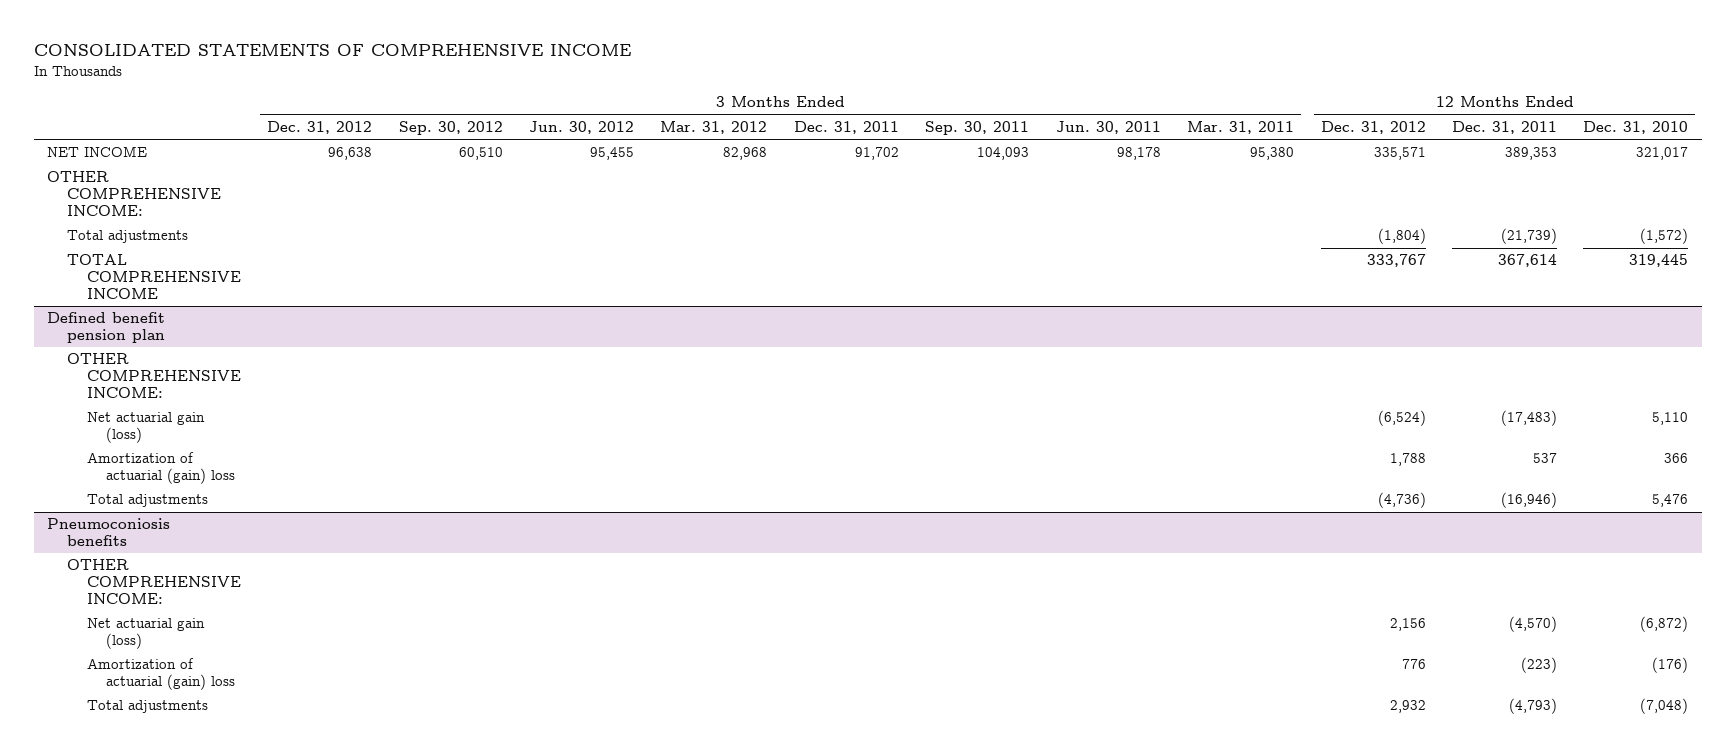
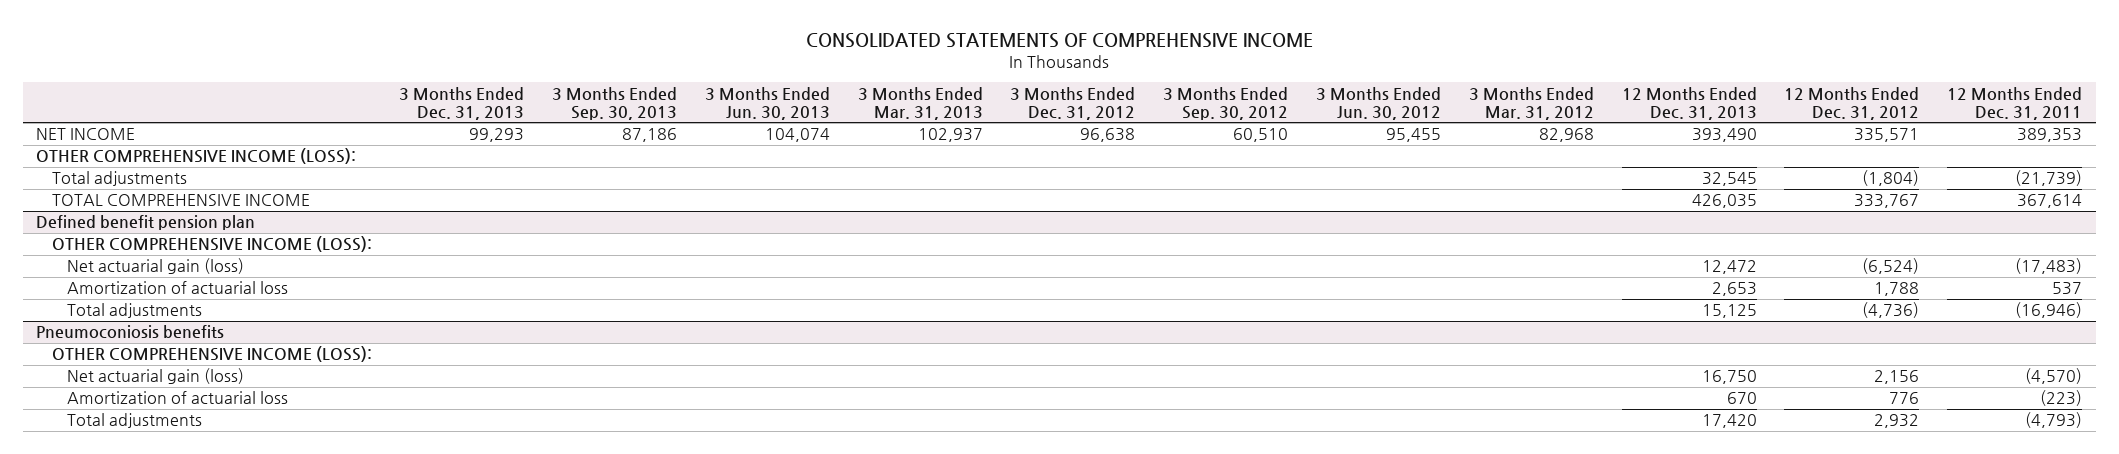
[793,120,899,134] Dec. 31, 2011 -> none
[925,120,1030,135] Sep. 30, 2011 -> none
[1055,120,1161,134] Jun. 30, 2011 -> none
[1187,120,1295,134] Mar. 31, 2011 -> none
[1583,120,1689,134] Dec. 31, 2010 -> none
none -> [399,86,525,120] 3 Months Ended Dec. 31, 2013
none -> [552,86,678,120] 3 Months Ended Sep. 30, 2013
none -> [704,86,830,120] 3 Months Ended Jun. 30, 2013
none -> [857,86,983,120] 3 Months Ended Mar. 31, 2013
none -> [1621,86,1757,120] 12 Months Ended Dec. 31, 2013
[47,171,222,216] OTHER COMPREHENSIVE INCOME: -> [36,148,357,165] OTHER COMPREHENSIVE INCOME (LOSS):
[67,353,241,398] OTHER COMPREHENSIVE INCOME: -> [51,236,372,253] OTHER COMPREHENSIVE INCOME (LOSS):
[86,452,236,484] Amortization of actuarial (gain) loss -> [66,281,288,295] Amortization of actuarial loss
[67,559,241,604] OTHER COMPREHENSIVE INCOME: -> [51,346,372,363] OTHER COMPREHENSIVE INCOME (LOSS):
[86,658,236,690] Amortization of actuarial (gain) loss -> [66,391,288,405] Amortization of actuarial loss

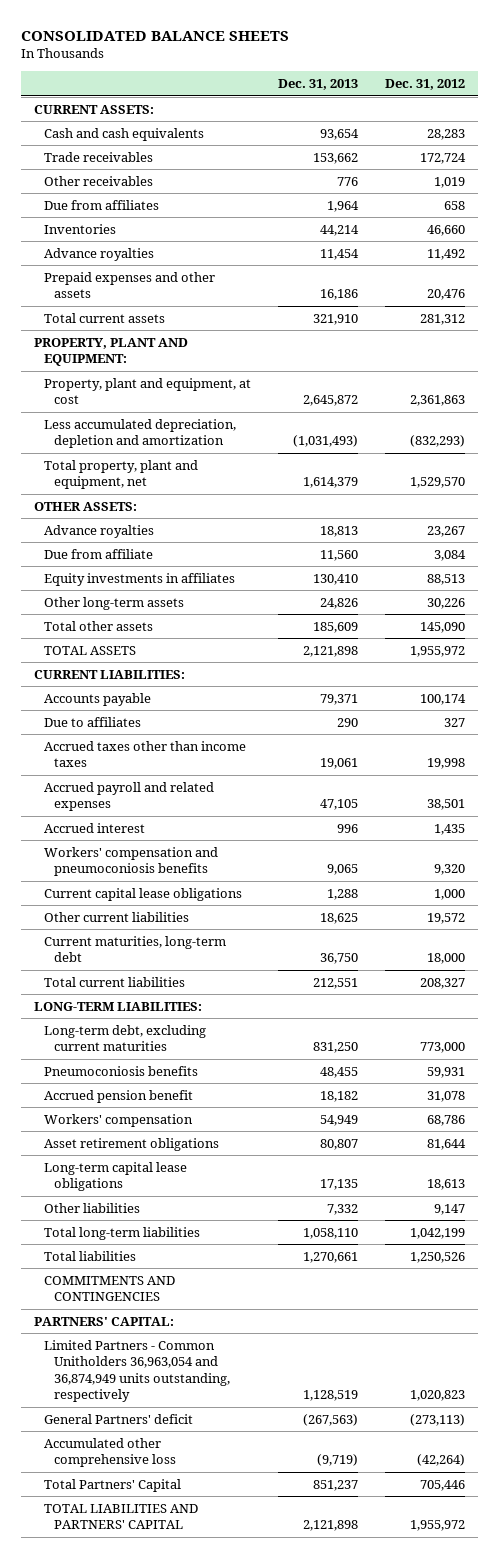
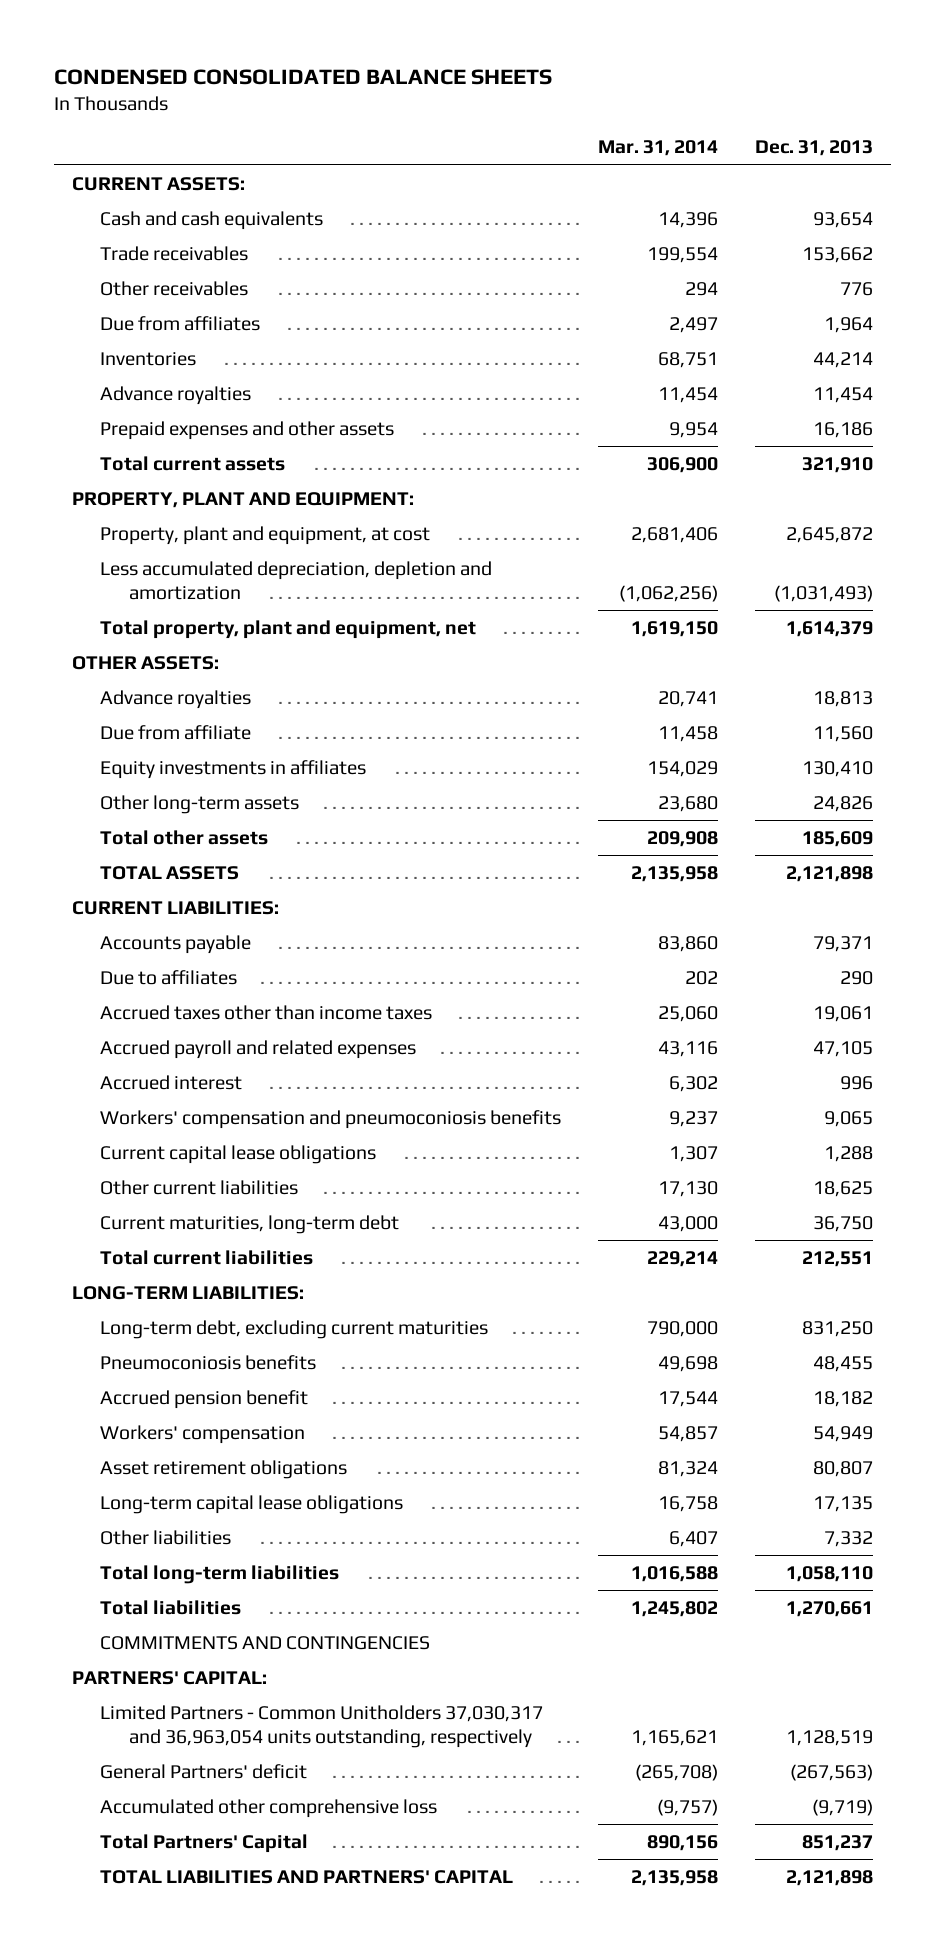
[20,30,289,41] CONSOLIDATED BALANCE SHEETS -> [54,68,553,85] CONDENSED CONSOLIDATED BALANCE SHEETS
[384,79,465,91] Dec. 31, 2012 -> none
none -> [598,140,719,157] Mar. 31, 2014
[44,1339,230,1402] Limited Partners - Common Unitholders 36,963,054 and 36,874,949 units outstanding, respectively -> [100,1704,544,1748] Limited Partners - Common Unitholders 37,030,317 and 36,963,054 units outstanding, respectively

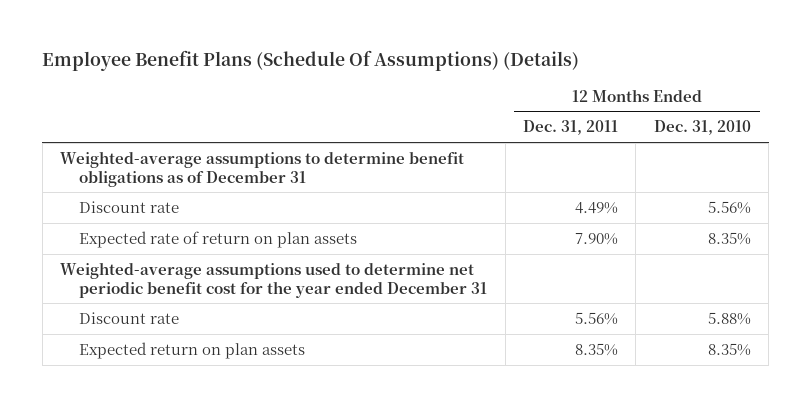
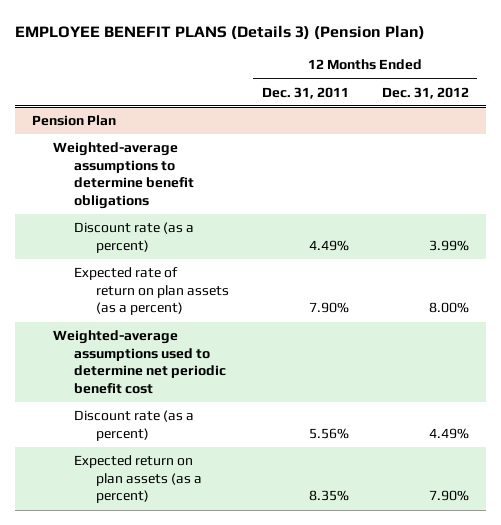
[42,49,580,71] Employee Benefit Plans (Schedule Of Assumptions) (Details) -> [15,24,426,40] EMPLOYEE BENEFIT PLANS (Details 3) (Pension Plan)
[653,120,751,136] Dec. 31, 2010 -> none
none -> [381,86,469,99] Dec. 31, 2012
none -> [31,115,116,127] Pension Plan
[60,150,465,187] Weighted-average assumptions to determine benefit obligations as of December 31 -> [53,142,195,209] Weighted-average assumptions to determine benefit obligations
[79,200,180,213] Discount rate -> [74,222,195,253] Discount rate (as a percent)
[79,230,358,248] Expected rate of return on plan assets -> [74,267,229,316] Expected rate of return on plan assets (as a percent)
[60,261,488,298] Weighted-average assumptions used to determine net periodic benefit cost for the year ended December 31 -> [53,330,227,394] Weighted-average assumptions used to determine net periodic benefit cost
[79,311,180,324] Discount rate -> [74,410,195,441] Discount rate (as a percent)
[79,341,306,359] Expected return on plan assets -> [74,455,202,504] Expected return on plan assets (as a percent)

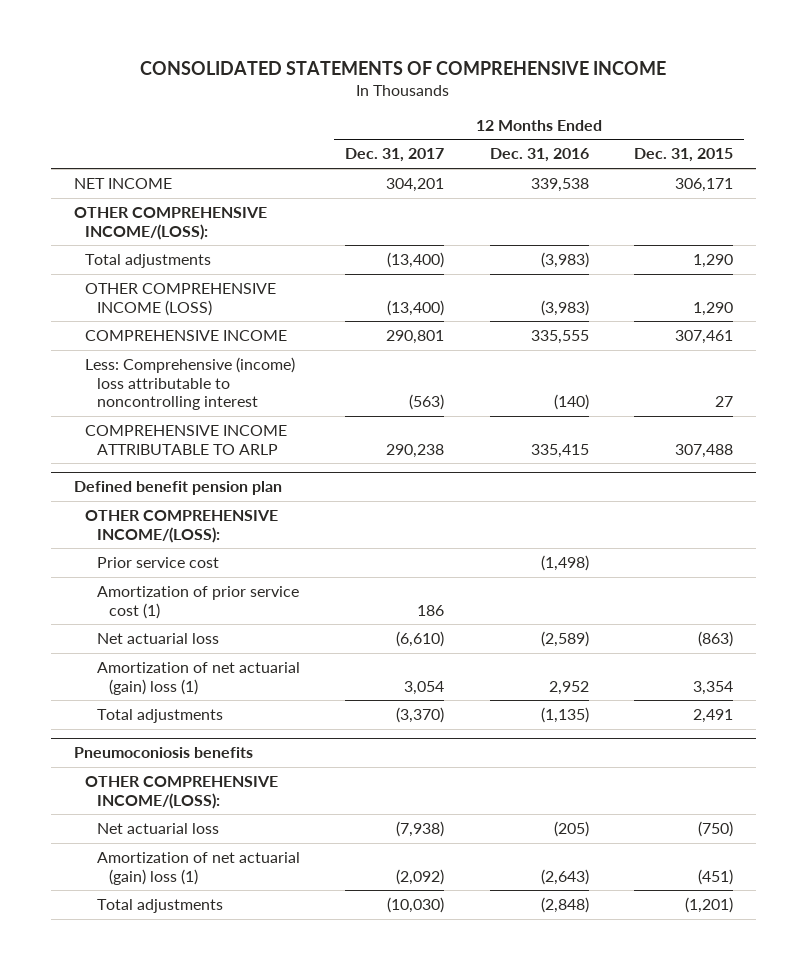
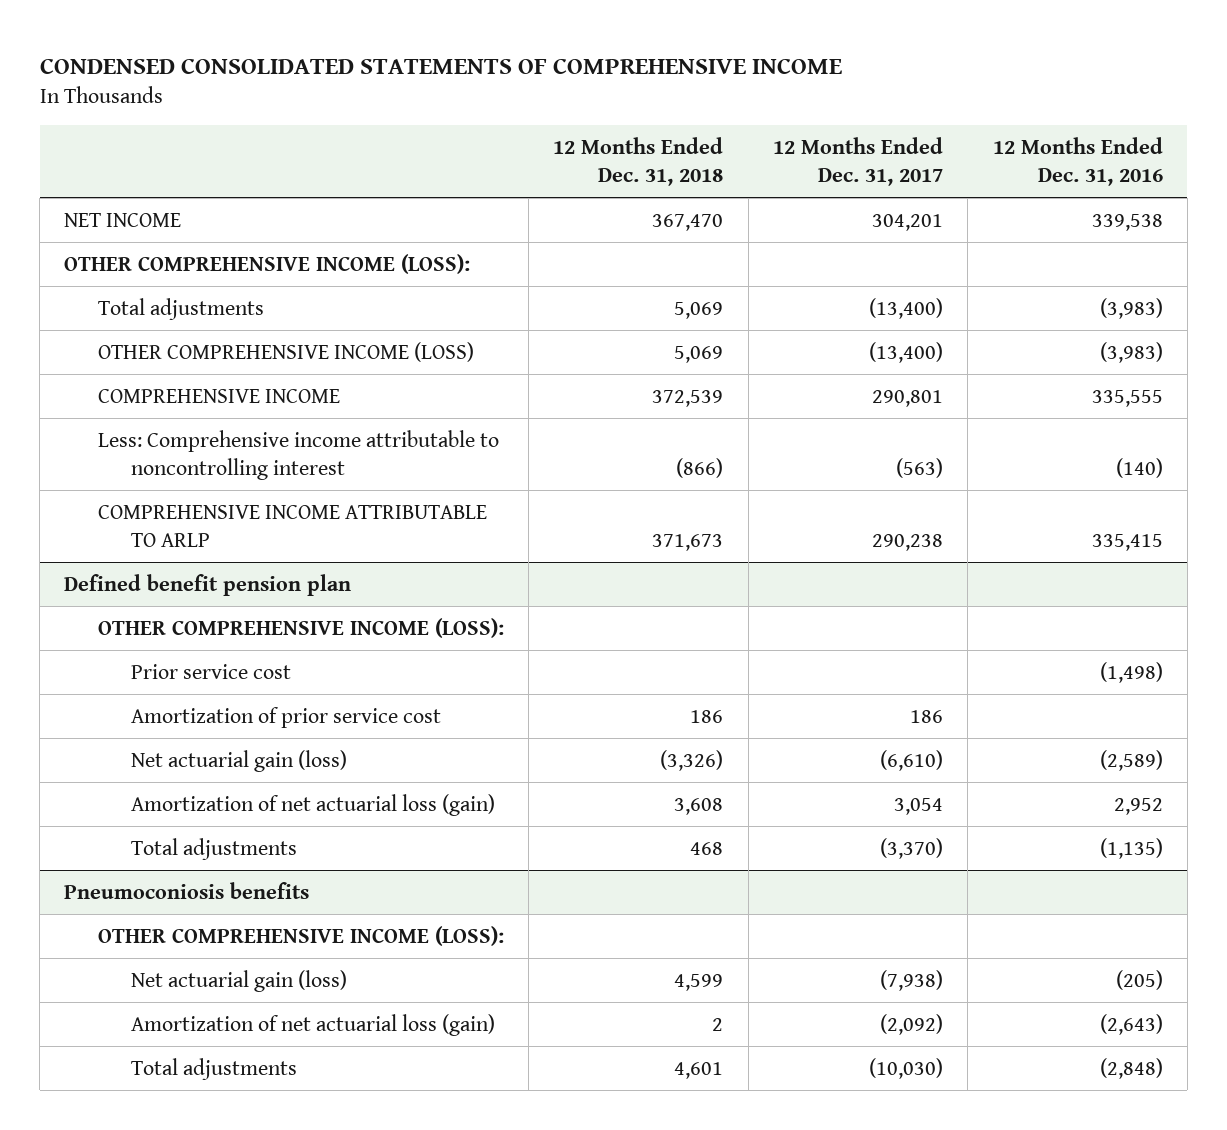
[140,60,667,75] CONSOLIDATED STATEMENTS OF COMPREHENSIVE INCOME -> [39,57,842,74] CONDENSED CONSOLIDATED STATEMENTS OF COMPREHENSIVE INCOME
[633,148,733,163] Dec. 31, 2015 -> none
none -> [553,136,724,186] 12 Months Ended Dec. 31, 2018
[73,206,267,240] OTHER COMPREHENSIVE INCOME/(LOSS): -> [64,253,471,274] OTHER COMPREHENSIVE INCOME (LOSS):
[85,356,296,411] Less: Comprehensive (income) loss attributable to noncontrolling interest -> [97,429,499,480] Less: Comprehensive income attributable to noncontrolling interest
[85,509,279,543] OTHER COMPREHENSIVE INCOME/(LOSS): -> [97,617,504,638] OTHER COMPREHENSIVE INCOME (LOSS):
[96,585,299,619] Amortization of prior service cost (1) -> [130,706,441,728] Amortization of prior service cost
[96,632,219,644] Net actuarial loss -> [130,749,347,772] Net actuarial gain (loss)
[96,661,300,695] Amortization of net actuarial (gain) loss (1) -> [130,793,495,816] Amortization of net actuarial loss (gain)
[85,775,279,809] OTHER COMPREHENSIVE INCOME/(LOSS): -> [97,925,504,946] OTHER COMPREHENSIVE INCOME (LOSS):
[96,822,219,834] Net actuarial loss -> [130,969,347,992] Net actuarial gain (loss)
[96,851,300,885] Amortization of net actuarial (gain) loss (1) -> [130,1013,495,1036] Amortization of net actuarial loss (gain)

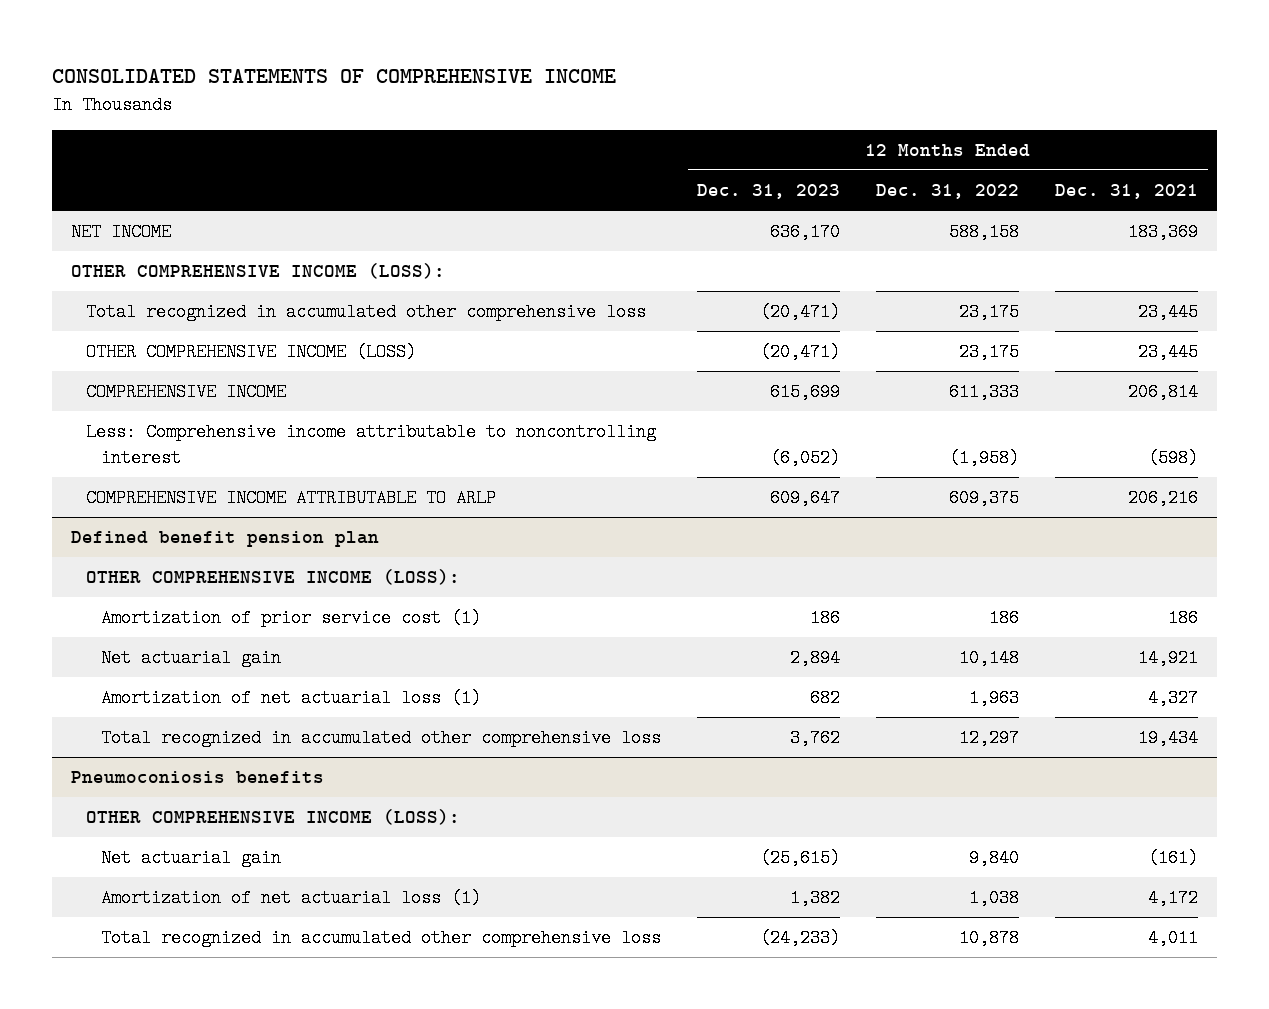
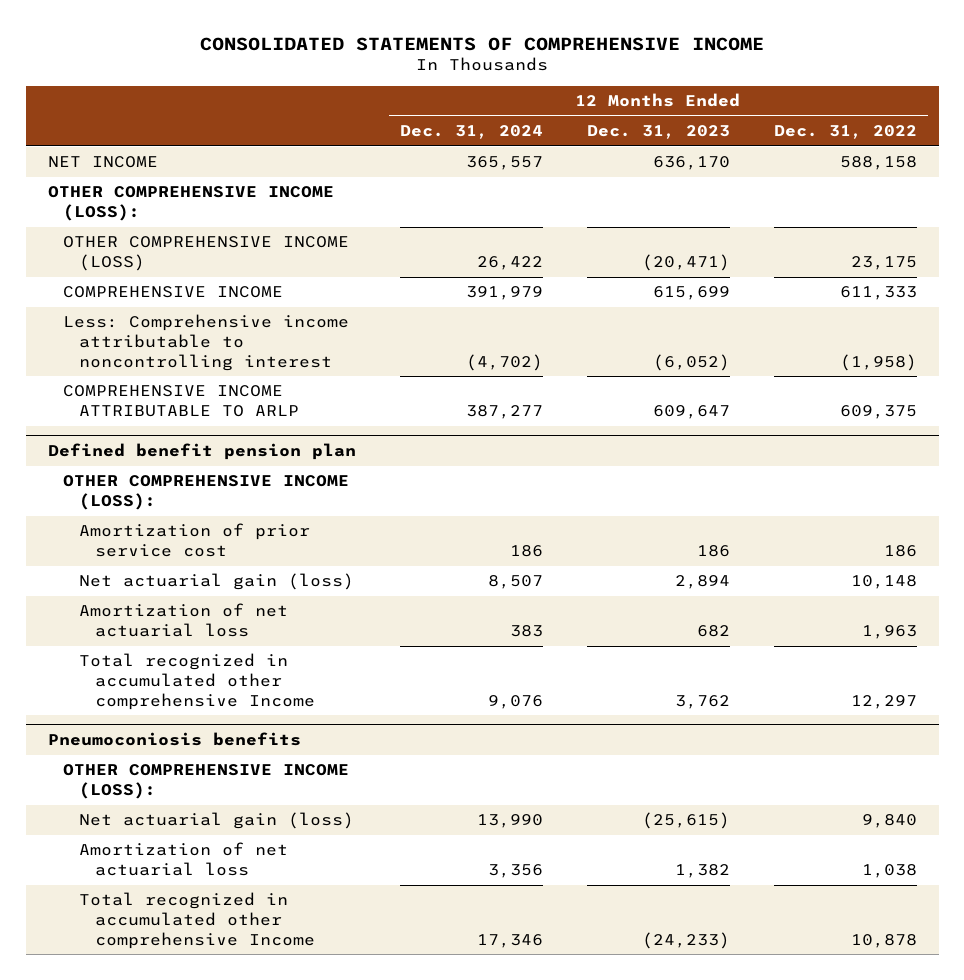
[1055,184,1199,200] Dec. 31, 2021 -> none
none -> [399,125,543,140] Dec. 31, 2024
[85,303,646,322] Total recognized in accumulated other comprehensive loss -> none
[100,609,481,628] Amortization of prior service cost (1) -> [79,523,311,558] Amortization of prior service cost
[100,649,281,668] Net actuarial gain -> [79,573,355,591] Net actuarial gain (loss)
[100,689,481,708] Amortization of net actuarial loss (1) -> [79,603,289,638] Amortization of net actuarial loss
[100,729,661,748] Total recognized in accumulated other comprehensive loss -> [79,653,316,710] Total recognized in accumulated other comprehensive Income
[100,849,281,868] Net actuarial gain -> [79,812,355,830] Net actuarial gain (loss)
[100,889,481,908] Amortization of net actuarial loss (1) -> [79,842,289,877] Amortization of net actuarial loss
[100,929,661,948] Total recognized in accumulated other comprehensive loss -> [79,892,316,949] Total recognized in accumulated other comprehensive Income

